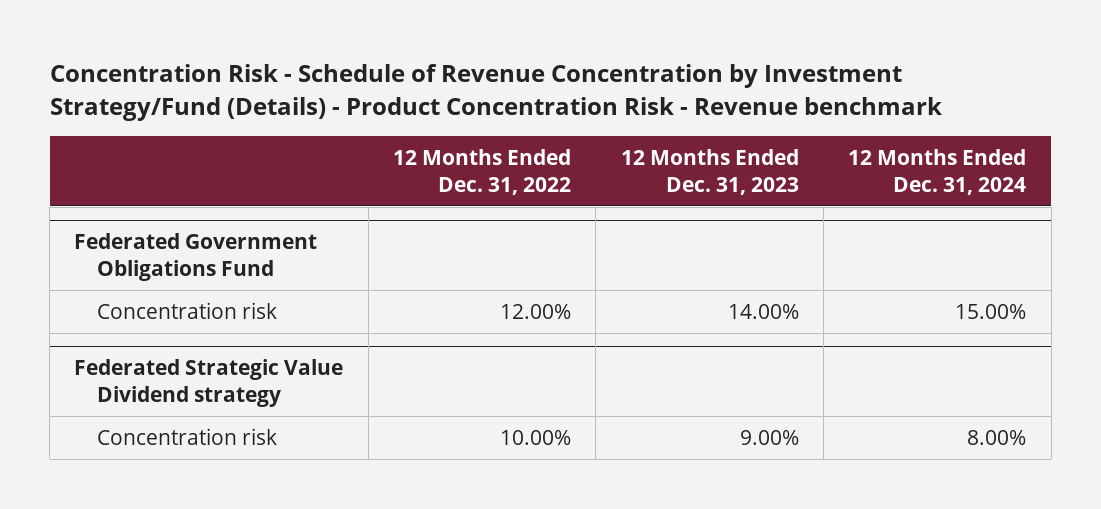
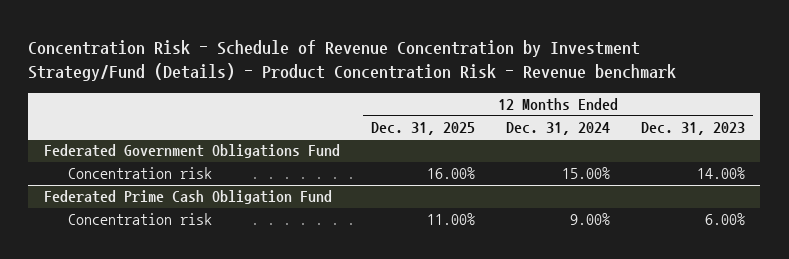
[393,148,572,195] 12 Months Ended Dec. 31, 2022 -> none
none -> [370,121,475,135] Dec. 31, 2025
[74,359,344,408] Federated Strategic Value Dividend strategy -> [43,190,332,205] Federated Prime Cash Obligation Fund
[739,429,799,445] 9.00% -> [704,213,745,226] 6.00%
[967,429,1027,445] 8.00% -> [569,213,610,226] 9.00%

